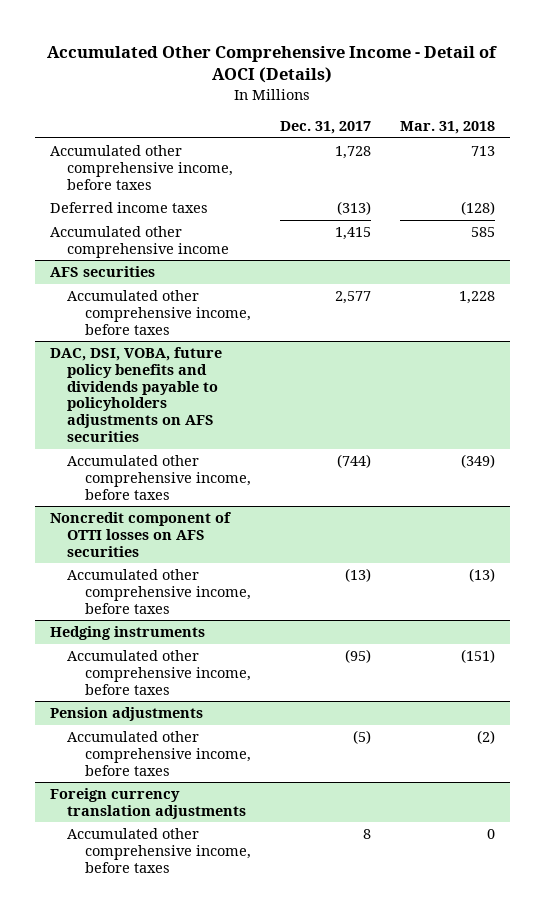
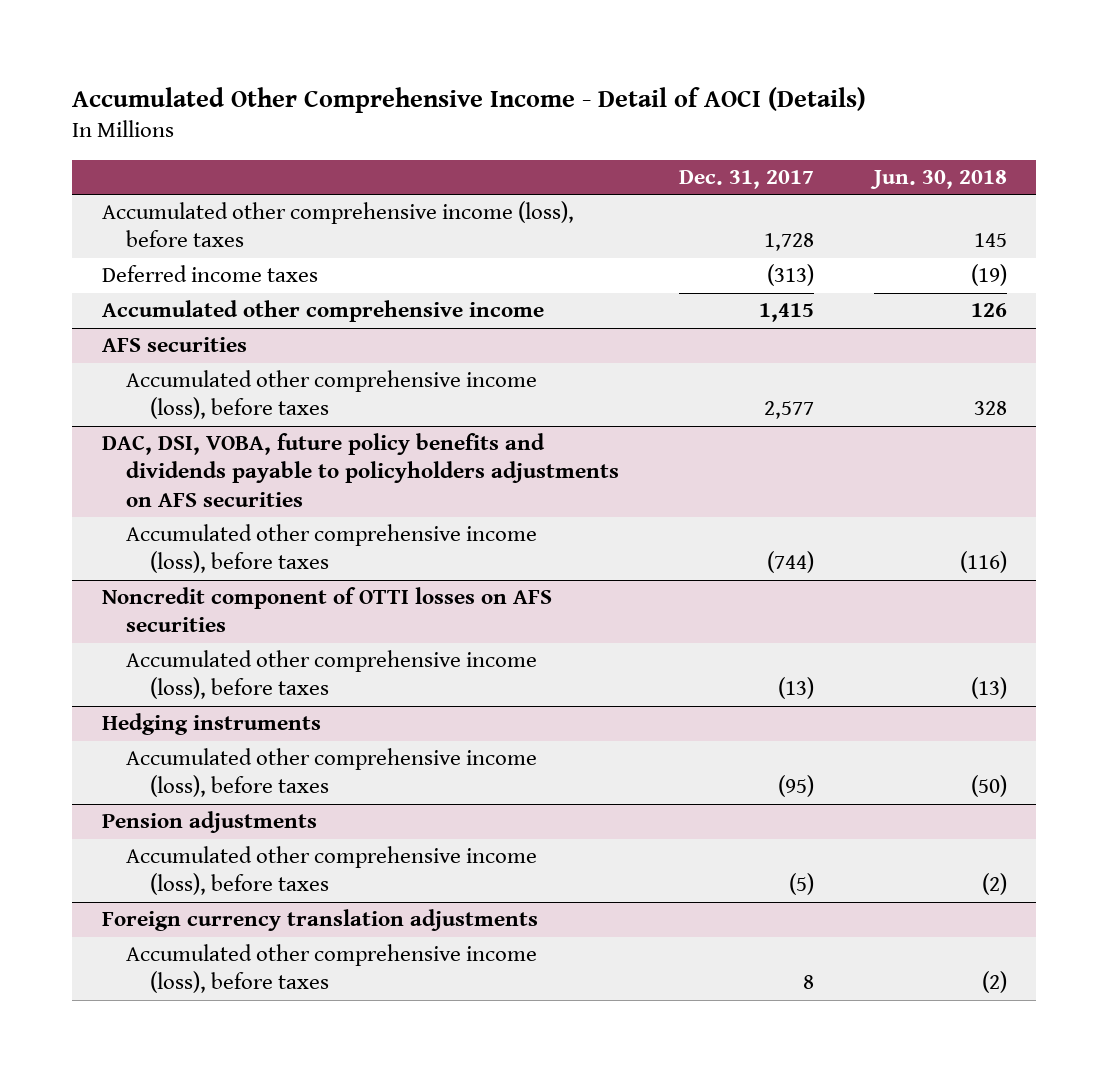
[400,121,496,135] Mar. 31, 2018 -> none
none -> [869,169,1007,189] Jun. 30, 2018
[49,145,234,190] Accumulated other comprehensive income, before taxes -> [101,201,574,248] Accumulated other comprehensive income (loss), before taxes
[67,290,251,335] Accumulated other comprehensive income, before taxes -> [125,370,537,420] Accumulated other comprehensive income (loss), before taxes
[67,455,251,500] Accumulated other comprehensive income, before taxes -> [125,524,537,574] Accumulated other comprehensive income (loss), before taxes
[67,569,251,614] Accumulated other comprehensive income, before taxes -> [125,650,537,700] Accumulated other comprehensive income (loss), before taxes
[67,650,251,695] Accumulated other comprehensive income, before taxes -> [125,748,537,798] Accumulated other comprehensive income (loss), before taxes
[67,731,251,776] Accumulated other comprehensive income, before taxes -> [125,846,537,896] Accumulated other comprehensive income (loss), before taxes
[67,828,251,873] Accumulated other comprehensive income, before taxes -> [125,944,537,994] Accumulated other comprehensive income (loss), before taxes

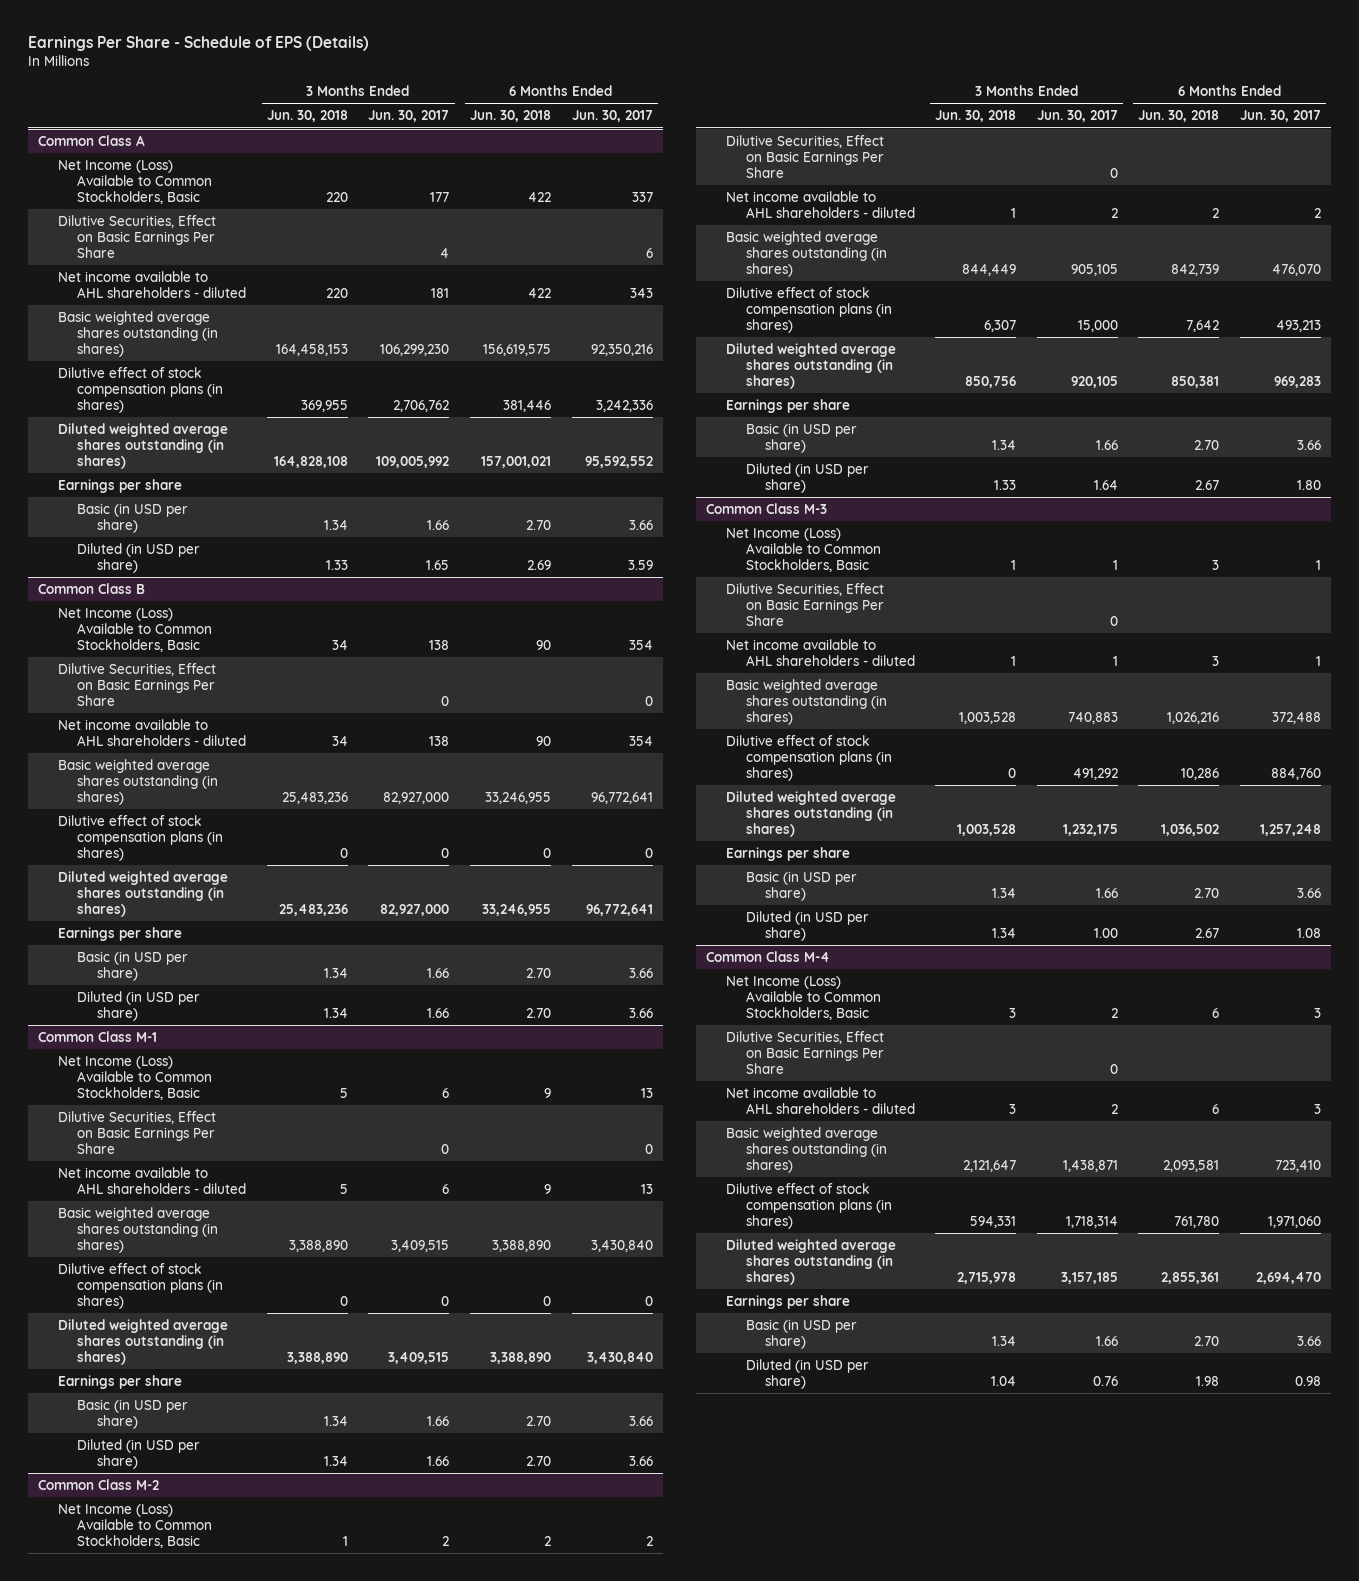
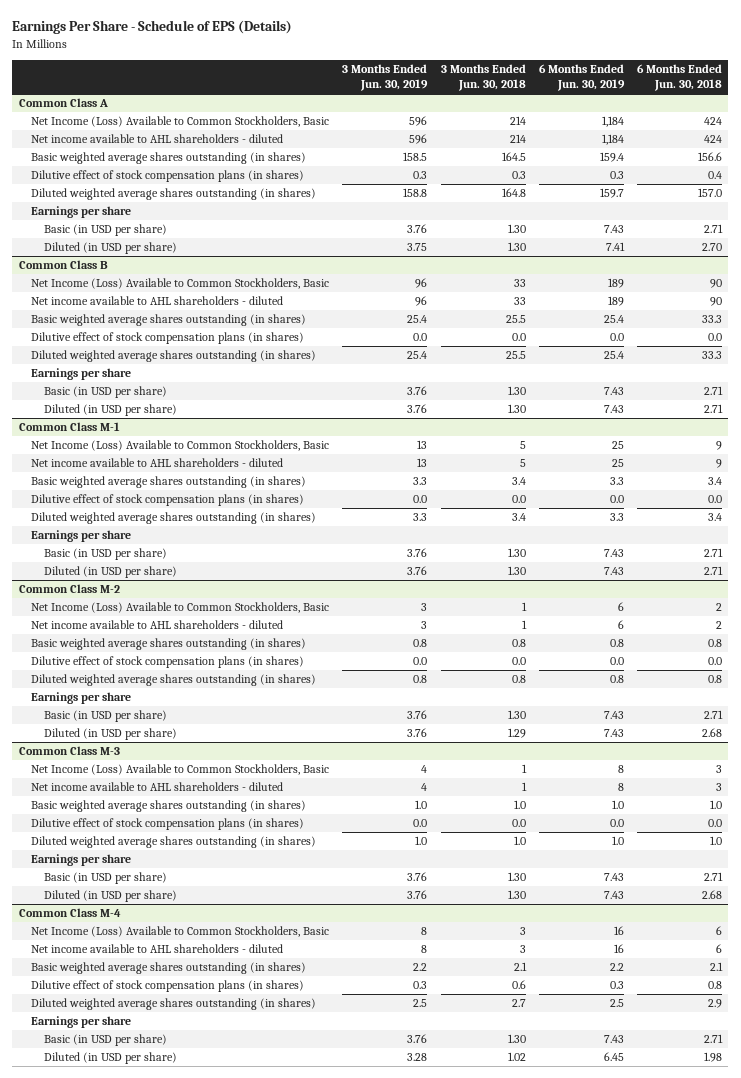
[368,110,450,123] Jun. 30, 2017 -> none
[571,110,653,123] Jun. 30, 2017 -> none
none -> [342,64,429,92] 3 Months Ended Jun. 30, 2019
none -> [538,64,625,92] 6 Months Ended Jun. 30, 2019
[57,214,216,258] Dilutive Securities, Effect on Basic Earnings Per Share -> none
[325,191,348,202] 220 -> [509,116,526,126] 214
[527,191,551,202] 422 -> [703,117,722,126] 424
[325,287,348,298] 220 -> [509,134,526,144] 214
[527,287,551,298] 422 -> [703,135,722,144] 424
[275,343,348,356] 164,458,153 -> [501,152,526,162] 164.5
[482,343,551,356] 156,619,575 -> [697,152,722,162] 156.6
[300,399,348,412] 369,955 -> [511,171,526,180] 0.3
[502,399,551,412] 381,446 -> [707,171,722,180] 0.4
[273,455,348,468] 164,828,108 -> [501,188,526,198] 164.8
[480,455,551,468] 157,001,021 -> [697,188,722,198] 157.0
[323,519,348,530] 1.34 -> [507,224,526,234] 1.30
[525,519,551,530] 2.70 -> [703,224,723,234] 2.71
[325,559,348,570] 1.33 -> [507,242,526,252] 1.30
[526,559,551,570] 2.69 -> [701,243,722,252] 2.70
[57,662,216,706] Dilutive Securities, Effect on Basic Earnings Per Share -> none
[331,639,348,650] 34 -> [513,279,526,288] 33
[331,735,348,746] 34 -> [513,297,526,306] 33
[281,791,348,804] 25,483,236 -> [505,315,526,324] 25.5
[484,791,551,804] 33,246,955 -> [701,315,722,324] 33.3
[339,847,348,858] 0 -> [511,333,526,342] 0.0
[542,847,551,858] 0 -> [707,333,722,342] 0.0
[278,903,348,916] 25,483,236 -> [505,351,526,360] 25.5
[481,903,551,916] 33,246,955 -> [701,351,722,360] 33.3
[323,967,348,978] 1.34 -> [507,386,526,396] 1.30
[525,967,551,978] 2.70 -> [703,386,723,396] 2.71
[323,1007,348,1018] 1.34 -> [507,404,526,414] 1.30
[525,1007,551,1018] 2.70 -> [703,404,723,414] 2.71
[57,1110,216,1154] Dilutive Securities, Effect on Basic Earnings Per Share -> none
[288,1239,348,1252] 3,388,890 -> [511,477,526,486] 3.4
[491,1239,551,1252] 3,388,890 -> [707,477,722,486] 3.4
[339,1295,348,1306] 0 -> [511,495,526,504] 0.0
[542,1295,551,1306] 0 -> [707,495,722,504] 0.0
[286,1351,348,1364] 3,388,890 -> [511,513,526,522] 3.4
[489,1351,551,1364] 3,388,890 -> [707,513,722,522] 3.4
[323,1415,348,1426] 1.34 -> [507,548,526,558] 1.30
[525,1415,551,1426] 2.70 -> [703,548,723,558] 2.71
[323,1455,348,1466] 1.34 -> [507,566,526,576] 1.30
[525,1455,551,1466] 2.70 -> [703,566,723,576] 2.71
[725,134,884,178] Dilutive Securities, Effect on Basic Earnings Per Share -> none
[962,263,1017,276] 844,449 -> [511,639,526,648] 0.8
[1171,263,1220,276] 842,739 -> [707,639,722,648] 0.8
[984,319,1017,332] 6,307 -> [511,657,526,666] 0.0
[1186,319,1220,332] 7,642 -> [707,657,722,666] 0.0
[965,375,1017,388] 850,756 -> [511,675,526,684] 0.8
[1171,375,1220,388] 850,381 -> [707,675,722,684] 0.8
[992,439,1017,450] 1.34 -> [507,710,526,720] 1.30
[1194,439,1220,450] 2.70 -> [703,710,723,720] 2.71
[994,479,1017,490] 1.33 -> [507,728,526,739] 1.29
[1195,479,1220,490] 2.67 -> [701,728,722,738] 2.68
[725,582,884,626] Dilutive Securities, Effect on Basic Earnings Per Share -> none
[959,711,1017,724] 1,003,528 -> [513,800,526,810] 1.0
[1167,711,1220,724] 1,026,216 -> [709,800,722,810] 1.0
[1008,767,1017,778] 0 -> [511,819,526,828] 0.0
[1181,767,1220,780] 10,286 -> [707,819,722,828] 0.0
[957,823,1017,836] 1,003,528 -> [513,836,526,846] 1.0
[1161,823,1220,836] 1,036,502 -> [709,836,722,846] 1.0
[992,887,1017,898] 1.34 -> [507,872,526,882] 1.30
[1194,887,1220,898] 2.70 -> [703,872,723,882] 2.71
[992,927,1017,938] 1.34 -> [507,890,526,900] 1.30
[1195,927,1220,938] 2.67 -> [701,890,722,900] 2.68
[725,1030,884,1074] Dilutive Securities, Effect on Basic Earnings Per Share -> none
[963,1159,1017,1172] 2,121,647 -> [513,962,527,972] 2.1
[1163,1159,1220,1172] 2,093,581 -> [709,962,723,972] 2.1
[970,1215,1017,1228] 594,331 -> [511,980,526,990] 0.6
[1174,1215,1220,1228] 761,780 -> [707,981,722,990] 0.8
[957,1271,1017,1284] 2,715,978 -> [511,999,526,1008] 2.7
[1161,1271,1220,1284] 2,855,361 -> [707,999,722,1009] 2.9
[992,1335,1017,1346] 1.34 -> [507,1034,526,1044] 1.30
[1194,1335,1220,1346] 2.70 -> [703,1034,723,1044] 2.71
[991,1375,1017,1386] 1.04 -> [507,1052,526,1062] 1.02

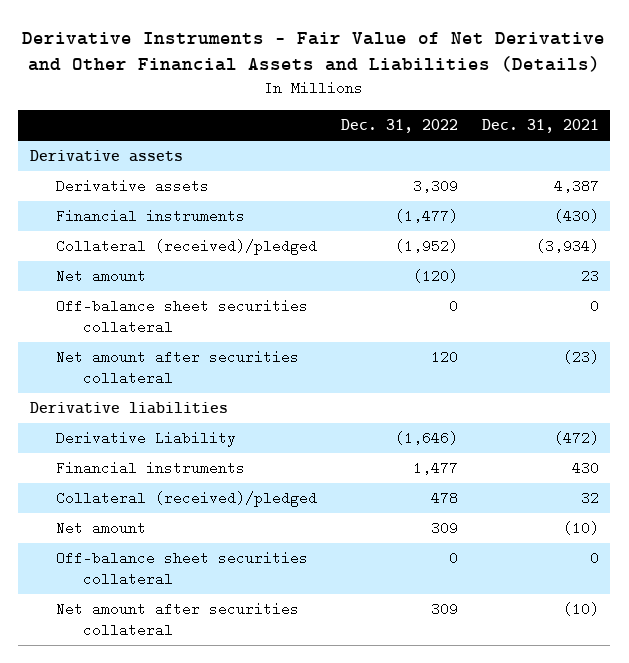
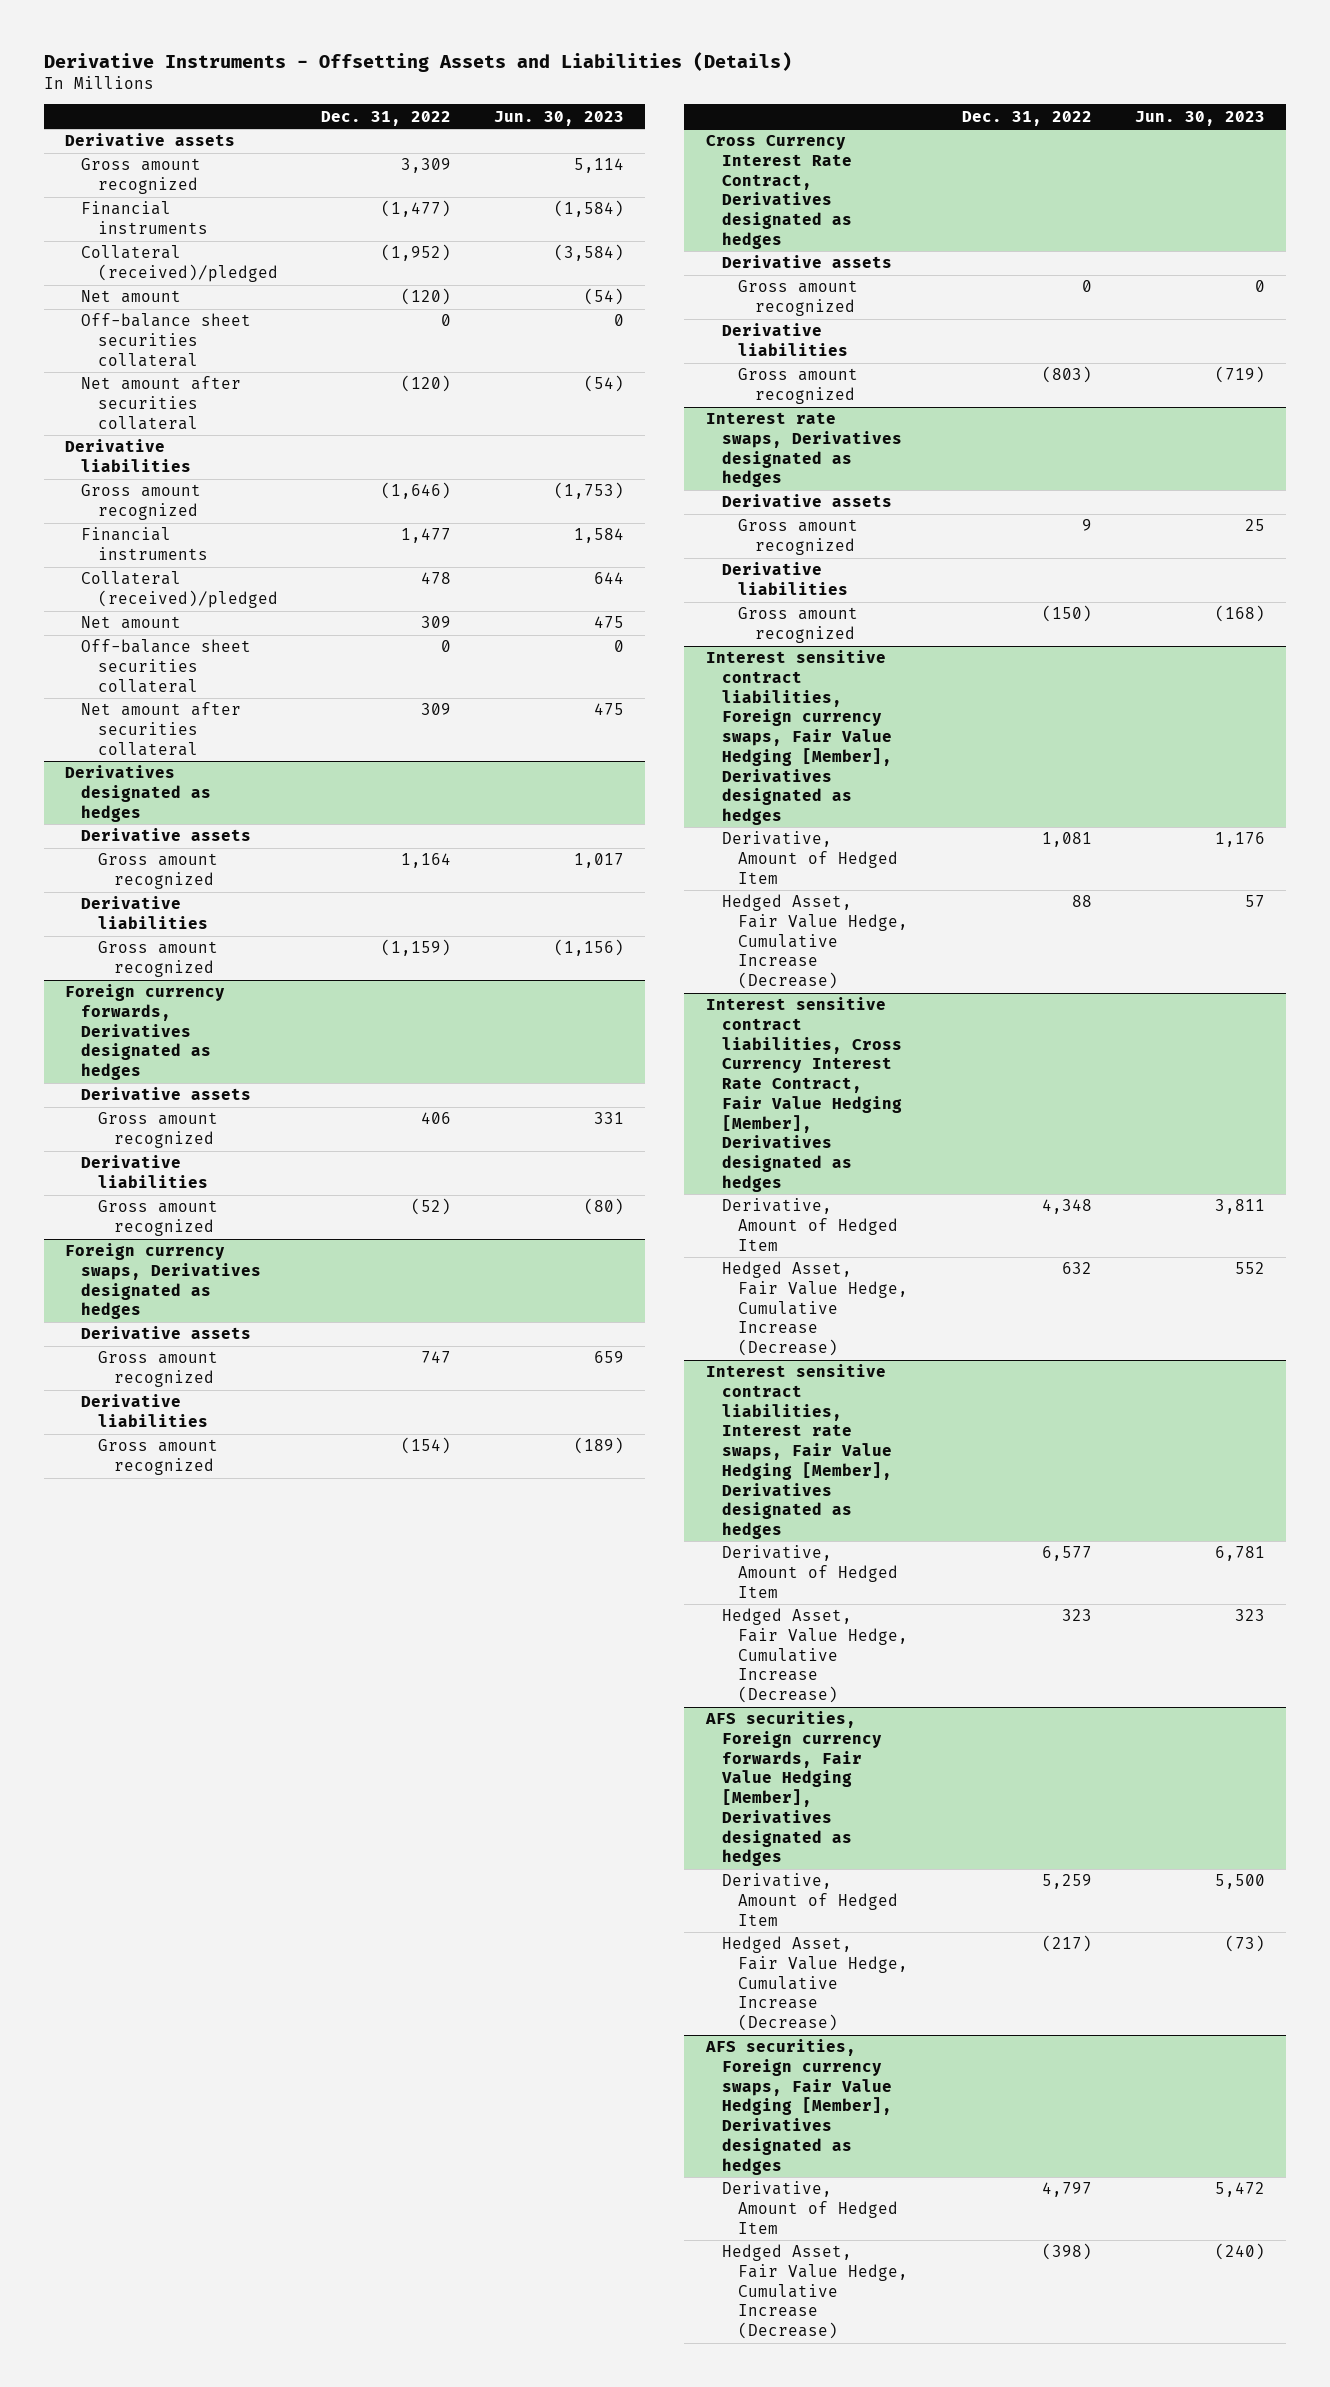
[22,32,606,73] Derivative Instruments - Fair Value of Net Derivative and Other Financial Assets and Liabilities (Details) -> [43,51,792,72] Derivative Instruments - Offsetting Assets and Liabilities (Details)
[481,119,599,134] Dec. 31, 2021 -> none
none -> [493,110,624,126] Jun. 30, 2023
[56,179,210,194] Derivative assets -> [81,158,202,195] Gross amount recognized
[430,350,458,365] 120 -> [400,375,451,393] (120)
[56,431,237,448] Derivative Liability -> [81,484,202,521] Gross amount recognized
none -> [65,765,212,822] Derivatives designated as hedges
none -> [81,828,252,842] Derivative assets
none -> [97,853,218,890] Gross amount recognized
none -> [81,896,208,930] Derivative liabilities
none -> [97,941,218,978] Gross amount recognized
none -> [65,984,226,1081] Foreign currency forwards, Derivatives designated as hedges
none -> [81,1087,252,1101] Derivative assets
none -> [97,1112,218,1149] Gross amount recognized
none -> [81,1155,208,1189] Derivative liabilities
none -> [97,1200,218,1237] Gross amount recognized
none -> [65,1243,262,1320] Foreign currency swaps, Derivatives designated as hedges
none -> [81,1326,252,1340] Derivative assets
none -> [97,1351,218,1388] Gross amount recognized
none -> [81,1394,208,1428] Derivative liabilities
none -> [97,1439,218,1476] Gross amount recognized
none -> [705,135,853,249] Cross Currency Interest Rate Contract, Derivatives designated as hedges
none -> [722,255,893,269] Derivative assets
none -> [738,280,859,317] Gross amount recognized
none -> [722,323,849,357] Derivative liabilities
none -> [738,368,859,405] Gross amount recognized
none -> [705,412,903,488] Interest rate swaps, Derivatives designated as hedges
none -> [722,494,893,508] Derivative assets
none -> [738,519,859,556] Gross amount recognized
none -> [722,562,849,596] Derivative liabilities
none -> [738,607,859,644] Gross amount recognized
none -> [705,650,893,825] Interest sensitive contract liabilities, Foreign currency swaps, Fair Value Hedging [Member], Derivatives designated as hedges
none -> [722,831,899,884] Derivative, Amount of Hedged Item
none -> [722,894,909,990] Hedged Asset, Fair Value Hedge, Cumulative Increase (Decrease)
none -> [705,997,903,1192] Interest sensitive contract liabilities, Cross Currency Interest Rate Contract, Fair Value Hedging [Member], Derivatives designated as hedges
none -> [722,1198,899,1251] Derivative, Amount of Hedged Item
none -> [722,1261,909,1357] Hedged Asset, Fair Value Hedge, Cumulative Increase (Decrease)
none -> [705,1364,893,1539] Interest sensitive contract liabilities, Interest rate swaps, Fair Value Hedging [Member], Derivatives designated as hedges
none -> [722,1545,899,1598] Derivative, Amount of Hedged Item
none -> [722,1608,909,1704] Hedged Asset, Fair Value Hedge, Cumulative Increase (Decrease)
none -> [704,1711,883,1867] AFS securities, Foreign currency forwards, Fair Value Hedging [Member], Derivatives designated as hedges
none -> [722,1873,899,1926] Derivative, Amount of Hedged Item
none -> [722,1936,909,2032] Hedged Asset, Fair Value Hedge, Cumulative Increase (Decrease)
none -> [704,2039,893,2175] AFS securities, Foreign currency swaps, Fair Value Hedging [Member], Derivatives designated as hedges
none -> [722,2181,899,2234] Derivative, Amount of Hedged Item
none -> [722,2244,909,2340] Hedged Asset, Fair Value Hedge, Cumulative Increase (Decrease)

